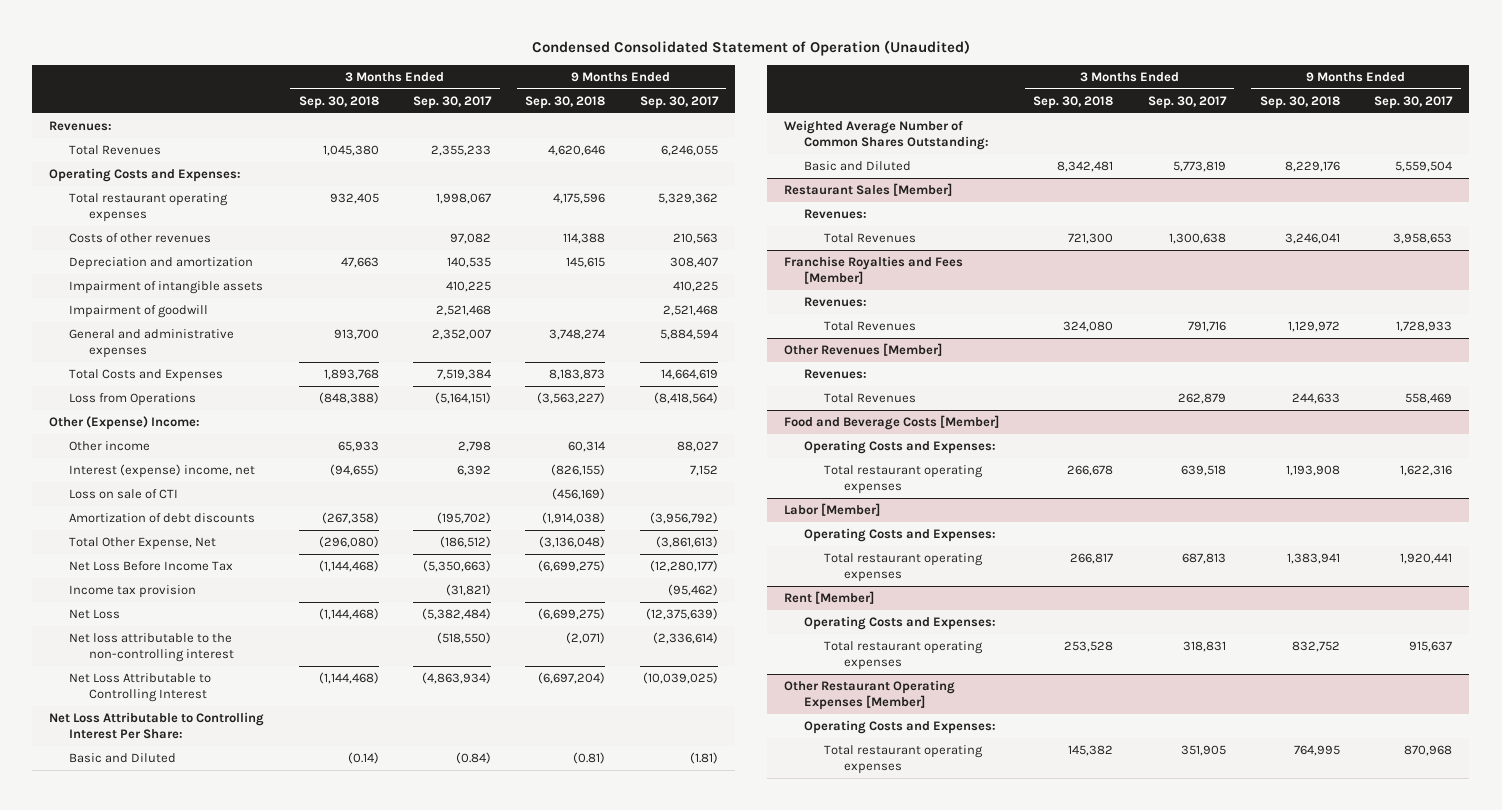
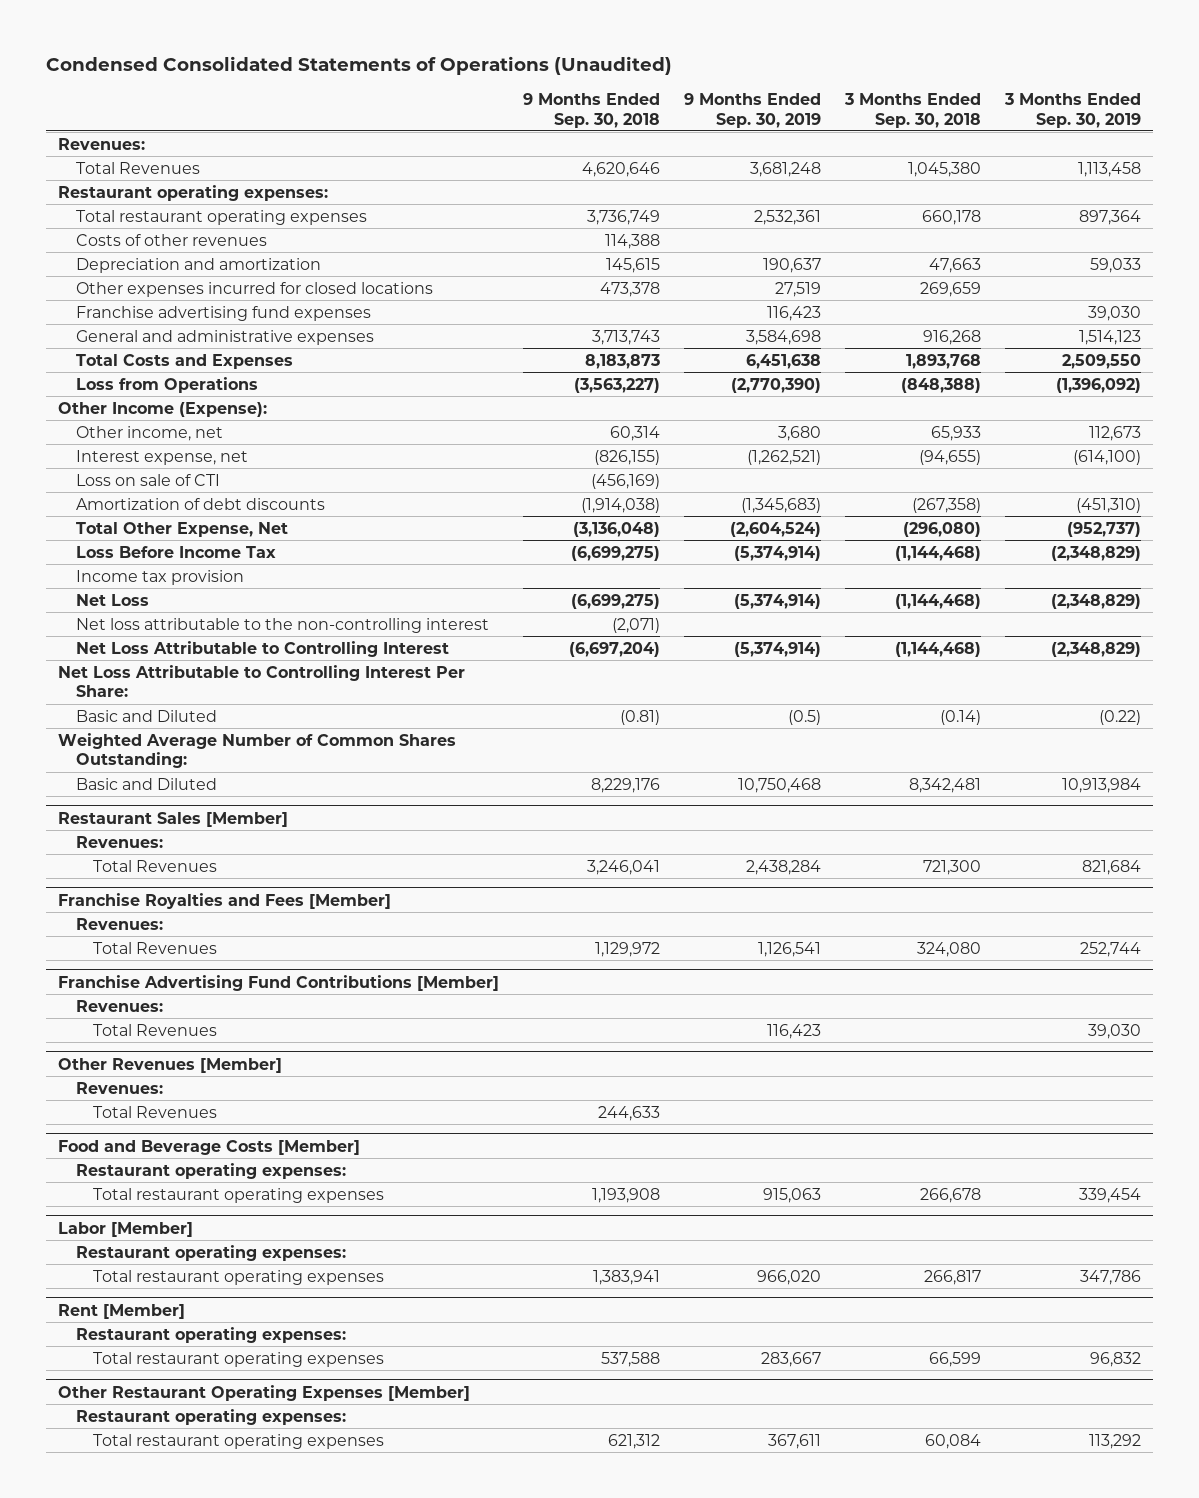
[531,40,970,57] Condensed Consolidated Statement of Operation (Unaudited) -> [45,55,672,75] Condensed Consolidated Statements of Operations (Unaudited)
[413,95,493,109] Sep. 30, 2017 -> none
[639,95,719,109] Sep. 30, 2017 -> none
none -> [683,92,821,128] 9 Months Ended Sep. 30, 2019
none -> [1004,92,1142,128] 3 Months Ended Sep. 30, 2019
[49,167,242,182] Operating Costs and Expenses: -> none
none -> [57,184,328,201] Restaurant operating expenses:
[329,192,379,204] 932,405 -> [922,209,982,225] 660,178
[553,192,606,204] 4,175,596 -> [586,209,660,225] 3,736,749
[69,280,264,294] Impairment of intangible assets -> none
[69,304,209,318] Impairment of goodwill -> none
none -> [75,281,433,297] Other expenses incurred for closed locations
none -> [75,305,371,321] Franchise advertising fund expenses
[333,328,379,340] 913,700 -> [923,329,982,345] 916,268
[549,328,606,340] 3,748,274 -> [591,329,660,345] 3,713,743
[49,415,201,430] Other (Expense) Income: -> [57,401,267,417] Other Income (Expense):
[69,440,151,451] Other income -> [75,425,223,441] Other income, net
[69,463,256,478] Interest (expense) income, net -> [75,449,248,465] Interest expense, net
[69,560,234,571] Net Loss Before Income Tax -> [75,545,276,558] Loss Before Income Tax
none -> [57,974,499,991] Franchise Advertising Fund Contributions [Member]
none -> [75,999,163,1012] Revenues:
none -> [93,1023,218,1036] Total Revenues
[803,439,996,454] Operating Costs and Expenses: -> none
none -> [75,1162,346,1179] Restaurant operating expenses:
[803,527,996,542] Operating Costs and Expenses: -> none
none -> [75,1244,346,1261] Restaurant operating expenses:
[803,615,996,630] Operating Costs and Expenses: -> none
none -> [75,1326,346,1343] Restaurant operating expenses:
[1064,640,1114,652] 253,528 -> [929,1351,982,1367] 66,599
[1292,640,1341,652] 832,752 -> [600,1351,660,1367] 537,588
[803,719,996,734] Operating Costs and Expenses: -> none
none -> [75,1408,346,1425] Restaurant operating expenses:
[1068,744,1114,756] 145,382 -> [925,1433,982,1449] 60,084
[1294,744,1341,756] 764,995 -> [607,1433,660,1449] 621,312

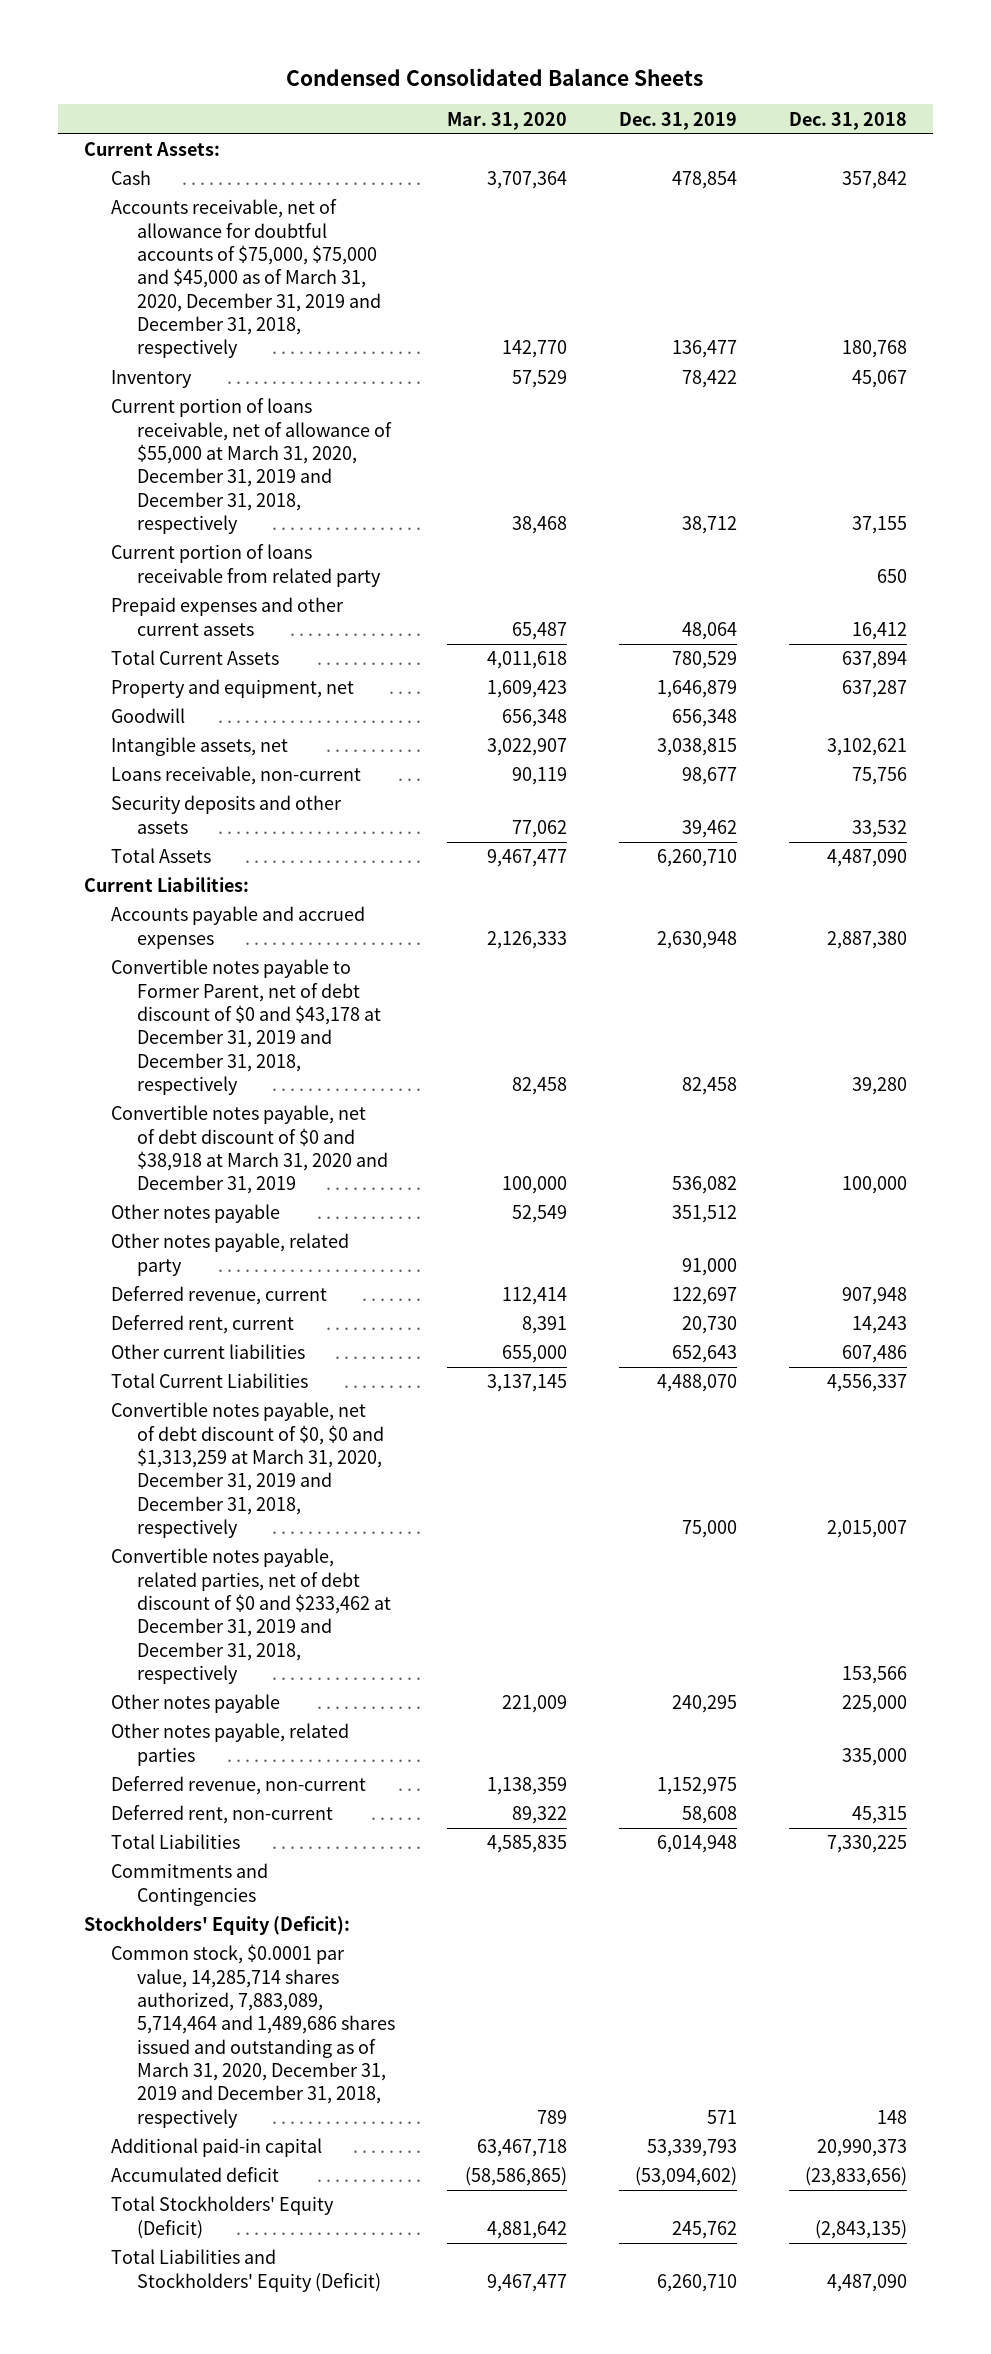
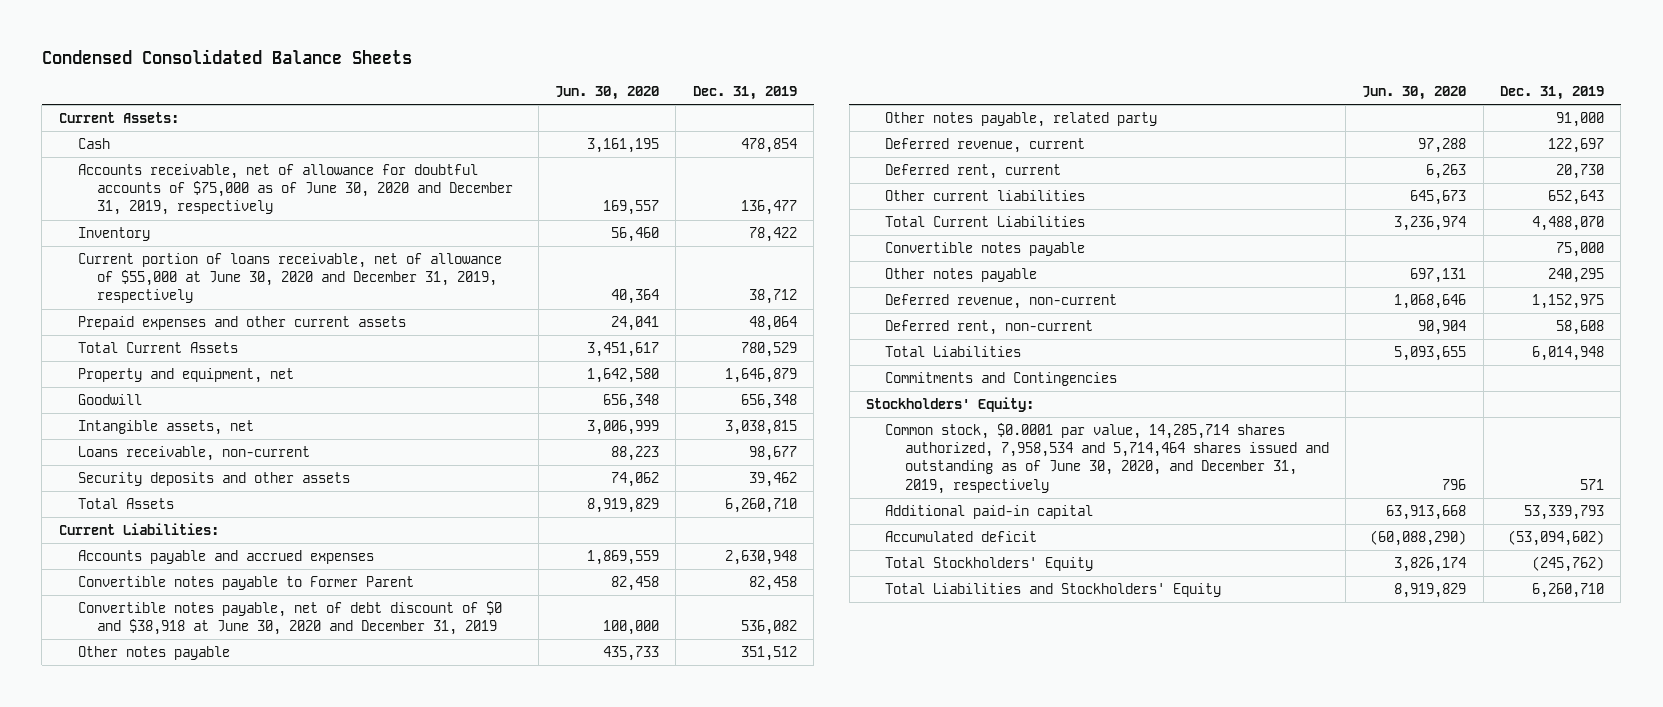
[446,111,567,130] Mar. 31, 2020 -> none
[788,111,907,130] Dec. 31, 2018 -> none
none -> [554,86,659,101] Jun. 30, 2020
[110,199,382,359] Accounts receivable, net of allowance for doubtful accounts of $75,000, $75,000 and $45,000 as of March 31, 2020, December 31, 2019 and December 31, 2018, respectively -> [77,164,514,216] Accounts receivable, net of allowance for doubtful accounts of $75,000 as of June 30, 2020 and December 31, 2019, respectively
[110,544,382,587] Current portion of loans receivable from related party -> none
[110,398,393,535] Current portion of loans receivable, net of allowance of $55,000 at March 31, 2020, December 31, 2019 and December 31, 2018, respectively -> [77,253,502,304] Current portion of loans receivable, net of allowance of $55,000 at June 30, 2020 and December 31, 2019, respectively
[110,959,382,1096] Convertible notes payable to Former Parent, net of debt discount of $0 and $43,178 at December 31, 2019 and December 31, 2018, respectively -> [77,576,414,591] Convertible notes payable to Former Parent
[110,1105,389,1195] Convertible notes payable, net of debt discount of $0 and $38,918 at March 31, 2020 and December 31, 2019 -> [77,601,502,636] Convertible notes payable, net of debt discount of $0 and $38,918 at June 30, 2020 and December 31, 2019
[110,1548,392,1685] Convertible notes payable, related parties, net of debt discount of $0 and $233,462 at December 31, 2019 and December 31, 2018, respectively -> none
[110,1402,385,1539] Convertible notes payable, net of debt discount of $0, $0 and $1,313,259 at March 31, 2020, December 31, 2019 and December 31, 2018, respectively -> [885,242,1086,257] Convertible notes payable
[110,1723,349,1766] Other notes payable, related parties -> none
[84,1916,351,1936] Stockholders' Equity (Deficit): -> [866,397,1035,413] Stockholders' Equity:
[110,1944,396,2128] Common stock, $0.0001 par value, 14,285,714 shares authorized, 7,883,089, 5,714,464 and 1,489,686 shares issued and outstanding as of March 31, 2020, December 31, 2019 and December 31, 2018, respectively -> [885,423,1329,494] Common stock, $0.0001 par value, 14,285,714 shares authorized, 7,958,534 and 5,714,464 shares issued and outstanding as of June 30, 2020, and December 31, 2019, respectively
[110,2196,334,2239] Total Stockholders' Equity (Deficit) -> [885,557,1094,572] Total Stockholders' Equity
[671,2220,737,2239] 245,762 -> [1532,556,1605,573] (245,762)
[110,2249,382,2292] Total Liabilities and Stockholders' Equity (Deficit) -> [885,583,1222,598] Total Liabilities and Stockholders' Equity

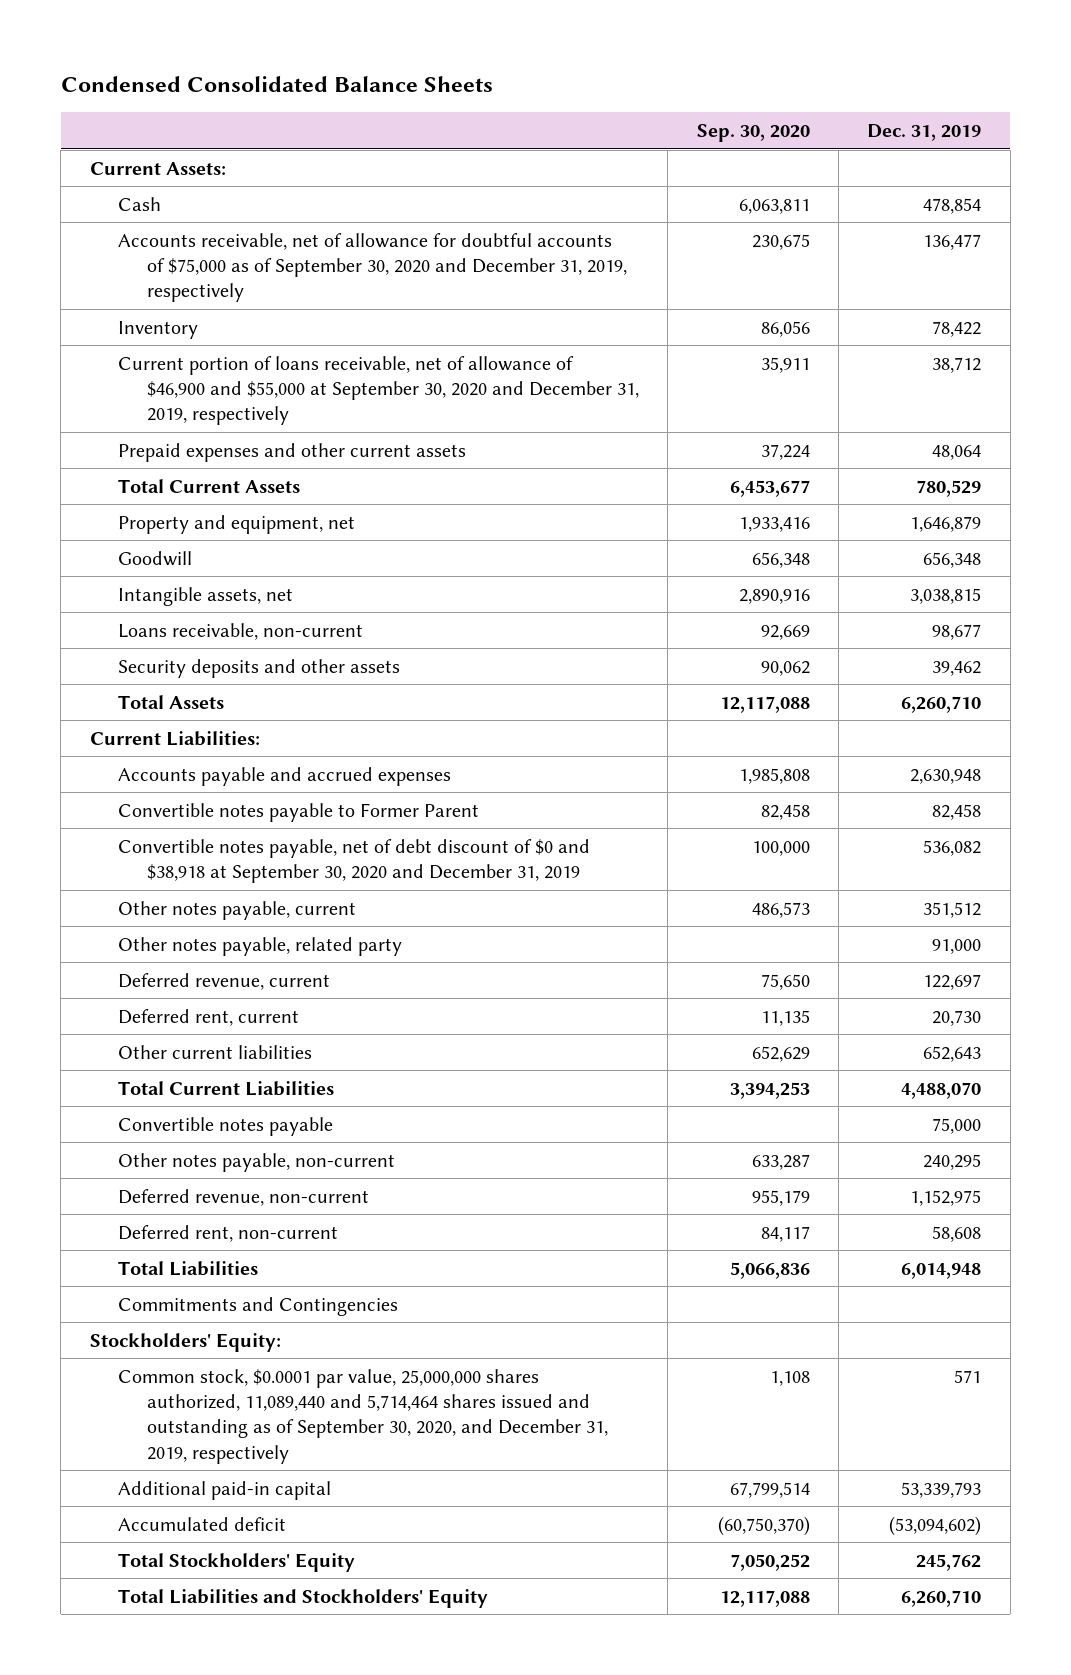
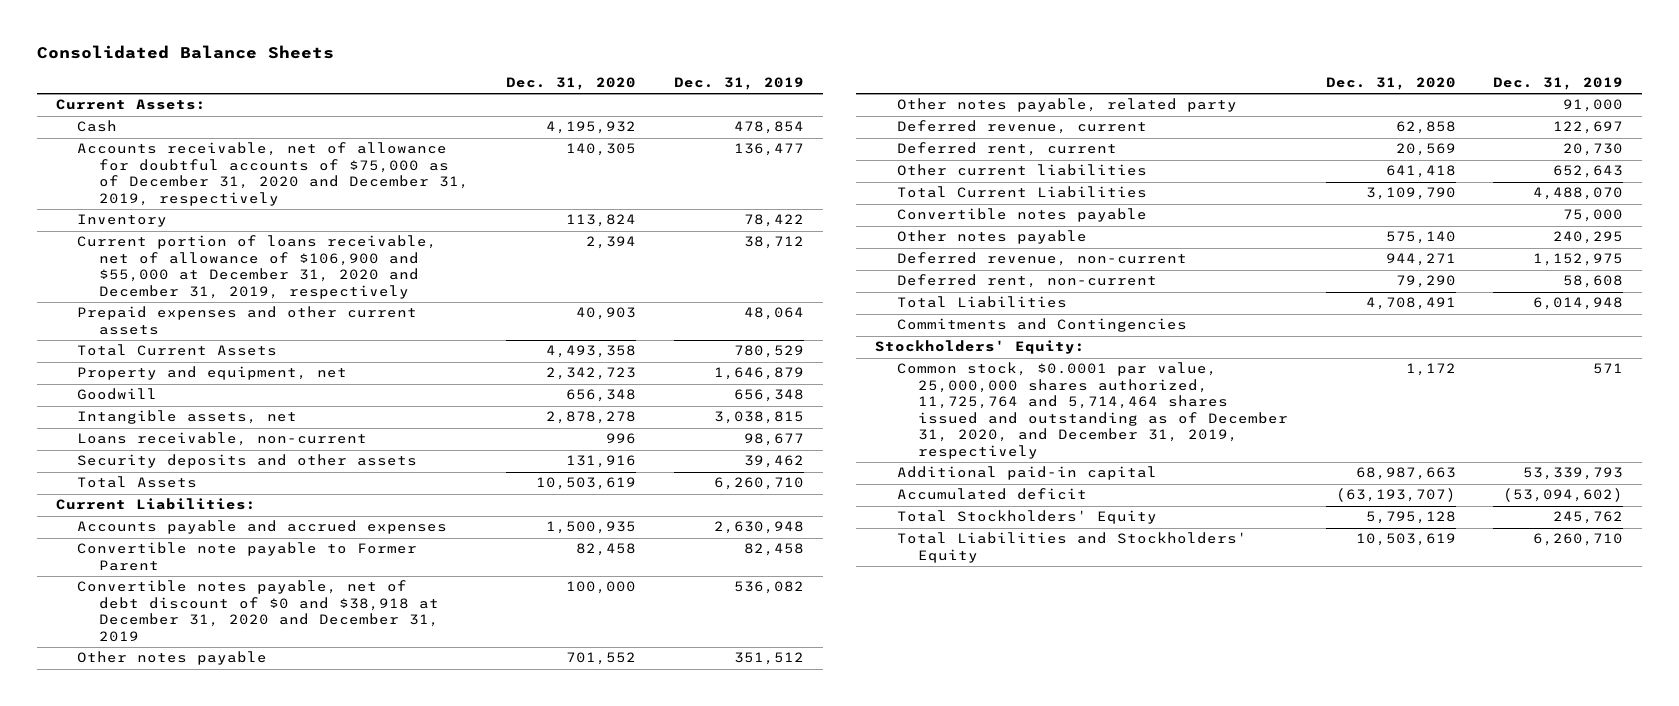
[60,75,493,92] Condensed Consolidated Balance Sheets -> [37,45,335,60] Consolidated Balance Sheets
[696,123,810,142] Sep. 30, 2020 -> none
none -> [506,77,637,91] Dec. 31, 2020
[118,232,627,303] Accounts receivable, net of allowance for doubtful accounts of $75,000 as of September 30, 2020 and December 31, 2019, respectively -> [77,142,469,206] Accounts receivable, net of allowance for doubtful accounts of $75,000 as of December 31, 2020 and December 31, 2019, respectively
[118,355,639,426] Current portion of loans receivable, net of allowance of $46,900 and $55,000 at September 30, 2020 and December 31, 2019, respectively -> [77,235,438,299] Current portion of loans receivable, net of allowance of $106,900 and $55,000 at December 31, 2020 and December 31, 2019, respectively
[118,802,480,822] Convertible notes payable to Former Parent -> [77,542,418,571] Convertible note payable to Former Parent
[118,838,591,884] Convertible notes payable, net of debt discount of $0 and $38,918 at September 30, 2020 and December 31, 2019 -> [77,580,439,642] Convertible notes payable, net of debt discount of $0 and $38,918 at December 31, 2020 and December 31, 2019
[118,900,357,920] Other notes payable, current -> [77,651,268,666] Other notes payable
[118,1152,396,1172] Other notes payable, non-current -> [896,230,1087,245] Other notes payable
[118,1368,608,1464] Common stock, $0.0001 par value, 25,000,000 shares authorized, 11,089,440 and 5,714,464 shares issued and outstanding as of September 30, 2020, and December 31, 2019, respectively -> [896,362,1289,459] Common stock, $0.0001 par value, 25,000,000 shares authorized, 11,725,764 and 5,714,464 shares issued and outstanding as of December 31, 2020, and December 31, 2019, respectively

